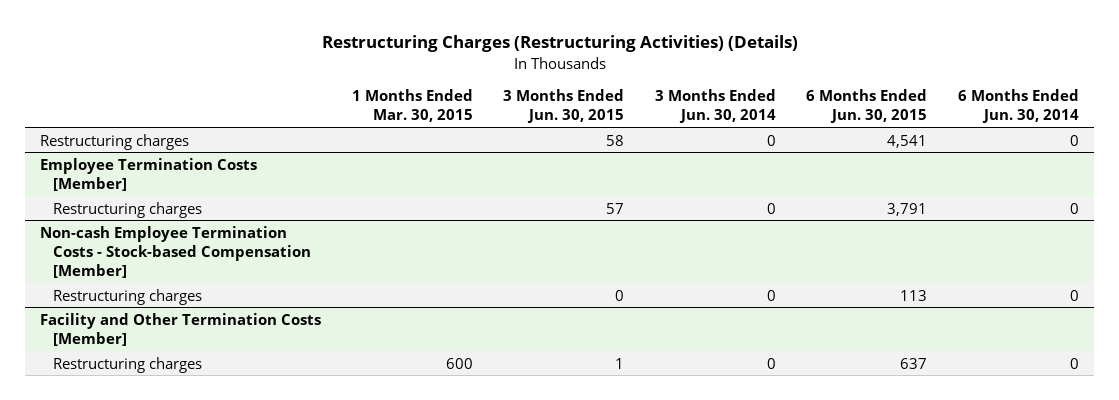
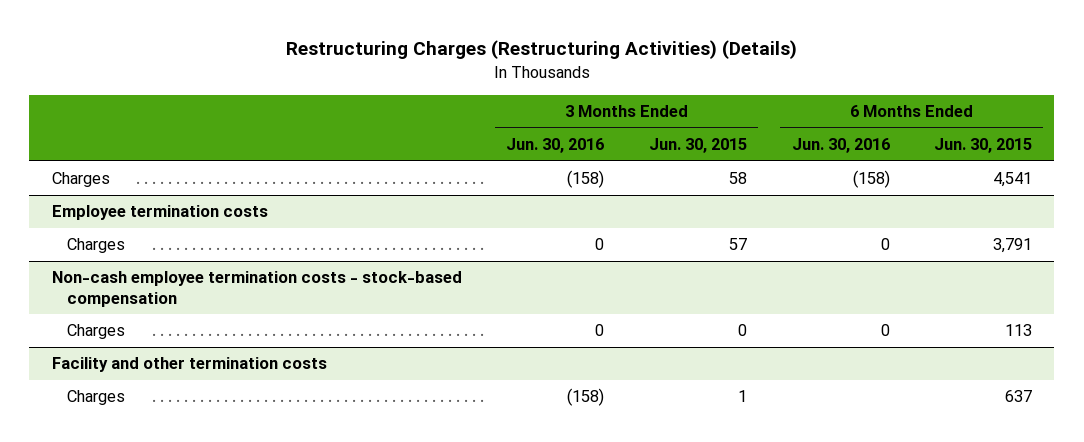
[351,88,473,123] 1 Months Ended Mar. 30, 2015 -> none
[654,88,776,124] 3 Months Ended Jun. 30, 2014 -> none
[957,88,1079,124] 6 Months Ended Jun. 30, 2014 -> none
none -> [506,138,605,154] Jun. 30, 2016
none -> [791,138,890,154] Jun. 30, 2016
[40,133,190,150] Restructuring charges -> [51,172,110,188] Charges
[40,157,258,191] Employee Termination Costs [Member] -> [51,205,268,221] Employee termination costs
[53,201,203,218] Restructuring charges -> [67,238,126,254] Charges
[40,225,312,278] Non-cash Employee Termination Costs - Stock-based Compensation [Member] -> [51,271,462,307] Non-cash employee termination costs - stock-based compensation
[53,288,203,305] Restructuring charges -> [67,324,126,340] Charges
[40,312,322,346] Facility and Other Termination Costs [Member] -> [51,357,327,373] Facility and other termination costs
[53,356,203,373] Restructuring charges -> [67,390,126,406] Charges

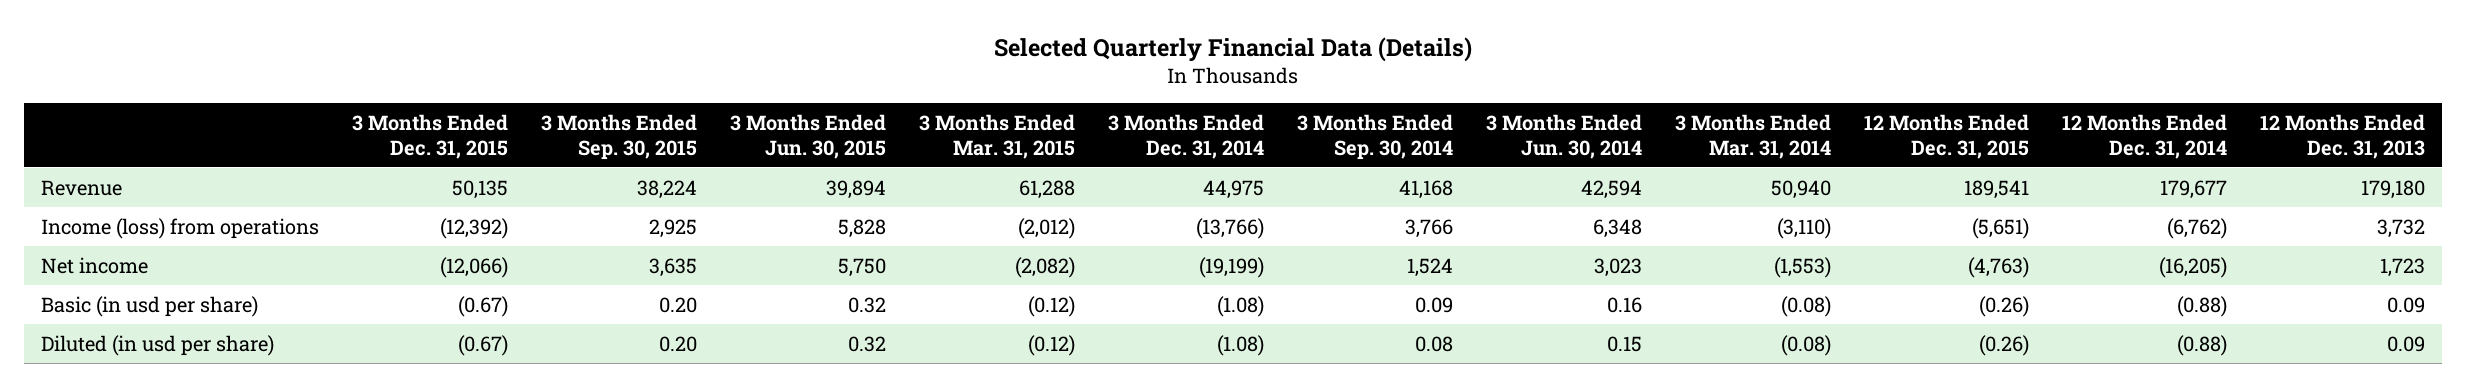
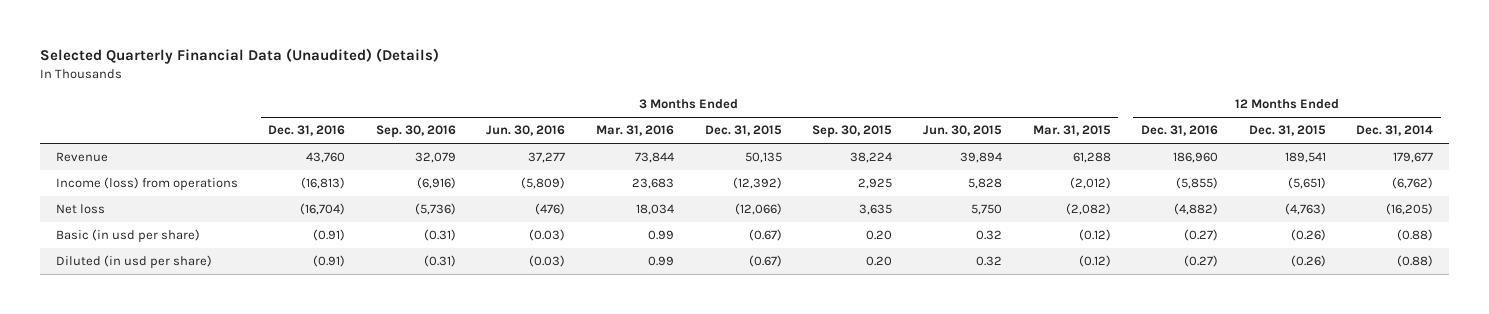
[994,36,1473,62] Selected Quarterly Financial Data (Details) -> [40,48,440,65] Selected Quarterly Financial Data (Unaudited) (Details)
[1108,114,1265,159] 3 Months Ended Dec. 31, 2014 -> none
[1297,114,1454,160] 3 Months Ended Sep. 30, 2014 -> none
[1486,114,1643,159] 3 Months Ended Jun. 30, 2014 -> none
[1675,114,1832,159] 3 Months Ended Mar. 31, 2014 -> none
[2260,114,2426,159] 12 Months Ended Dec. 31, 2013 -> none
none -> [268,125,346,137] Dec. 31, 2016
none -> [375,125,456,139] Sep. 30, 2016
none -> [486,125,566,137] Jun. 30, 2016
none -> [596,125,675,137] Mar. 31, 2016
none -> [1141,125,1219,137] Dec. 31, 2016
[40,256,148,274] Net income -> [55,204,105,215] Net loss

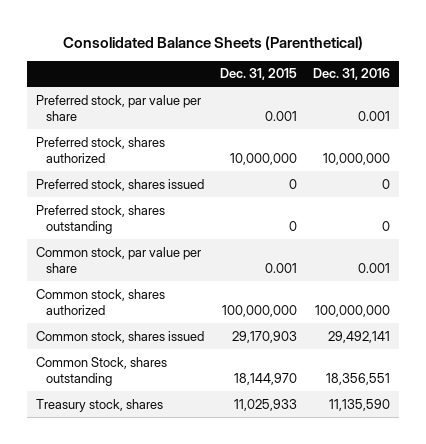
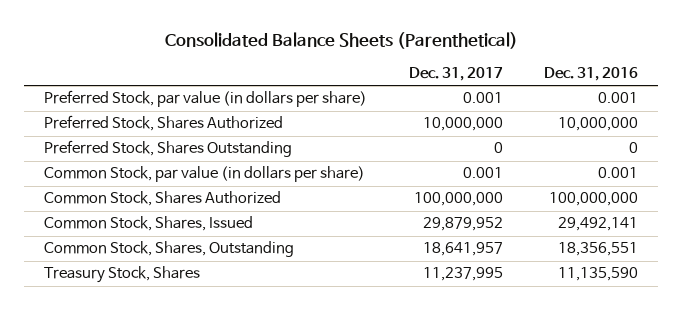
[220,68,298,81] Dec. 31, 2015 -> none
none -> [408,66,503,81] Dec. 31, 2017
[35,178,204,191] Preferred stock, shares issued -> none
[35,94,201,121] Preferred stock, par value per share -> [44,90,368,108] Preferred Stock, par value (in dollars per share)
[35,136,165,163] Preferred stock, shares authorized -> [44,115,284,132] Preferred Stock, Shares Authorized
[35,204,165,234] Preferred stock, shares outstanding -> [44,140,293,158] Preferred Stock, Shares Outstanding
[35,246,201,273] Common stock, par value per share -> [44,166,366,183] Common Stock, par value (in dollars per share)
[35,288,165,315] Common stock, shares authorized -> [44,191,282,207] Common Stock, Shares Authorized
[35,330,204,343] Common stock, shares issued -> [44,216,254,232] Common Stock, Shares, Issued
[35,356,167,386] Common Stock, shares outstanding -> [44,241,295,258] Common Stock, Shares, Outstanding
[35,398,163,412] Treasury stock, shares -> [44,266,201,284] Treasury Stock, Shares

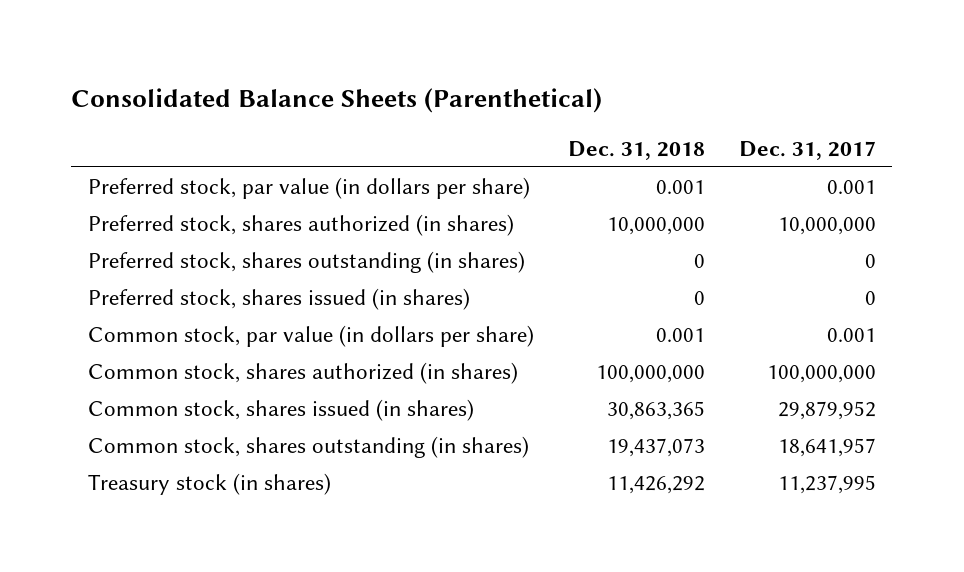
[543,66,638,81] Dec. 31, 2016 -> none
none -> [567,140,705,160] Dec. 31, 2018
[44,90,368,108] Preferred Stock, par value (in dollars per share) -> [88,176,531,199] Preferred stock, par value (in dollars per share)
[44,115,284,132] Preferred Stock, Shares Authorized -> [88,213,515,236] Preferred stock, shares authorized (in shares)
[44,140,293,158] Preferred Stock, Shares Outstanding -> [88,250,526,273] Preferred stock, shares outstanding (in shares)
none -> [88,287,471,310] Preferred stock, shares issued (in shares)
[44,166,366,183] Common Stock, par value (in dollars per share) -> [88,324,535,347] Common stock, par value (in dollars per share)
[44,191,282,207] Common Stock, Shares Authorized -> [88,361,519,384] Common stock, shares authorized (in shares)
[44,216,254,232] Common Stock, Shares, Issued -> [88,398,475,421] Common stock, shares issued (in shares)
[44,241,295,258] Common Stock, Shares, Outstanding -> [88,435,530,458] Common stock, shares outstanding (in shares)
[44,266,201,284] Treasury Stock, Shares -> [88,472,332,495] Treasury stock (in shares)

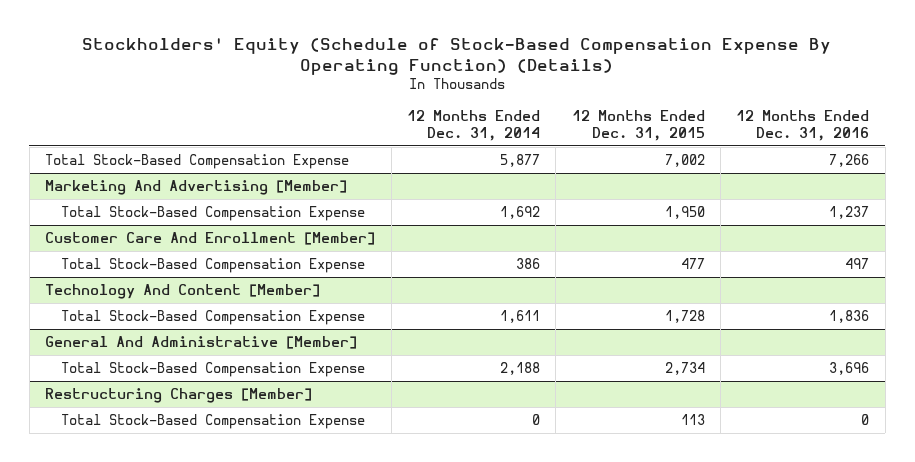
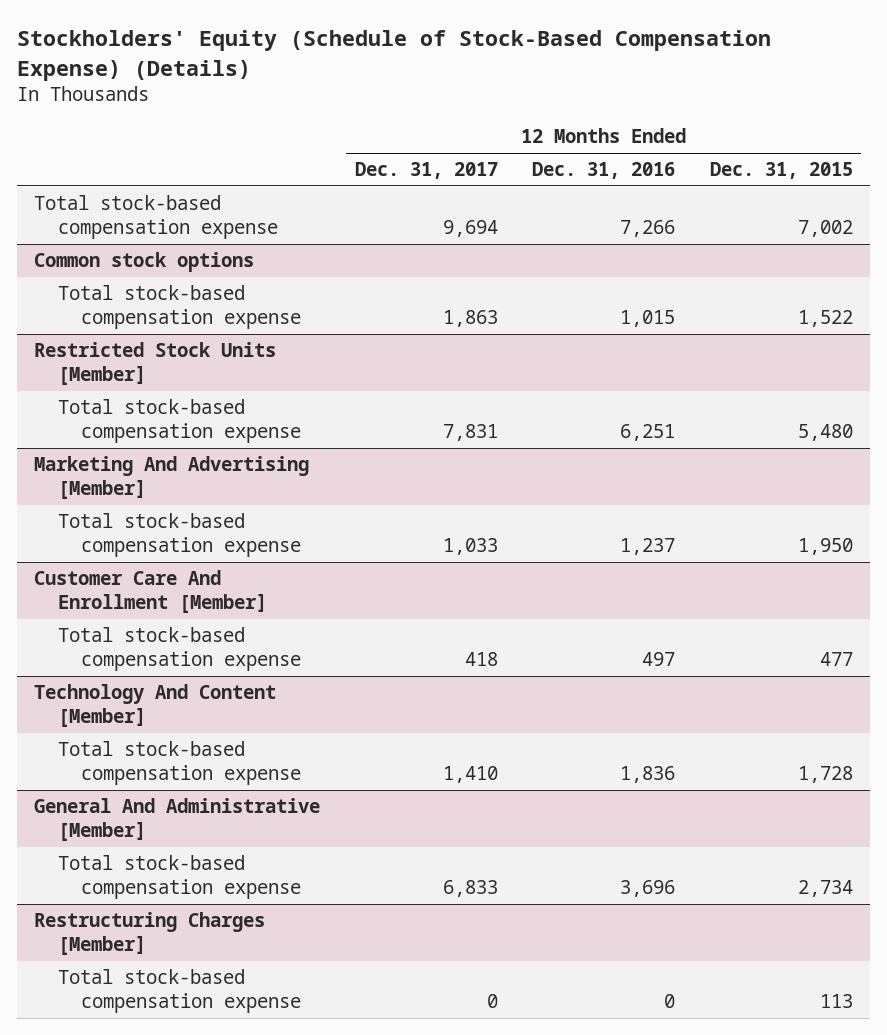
[82,38,832,76] Stockholders' Equity (Schedule of Stock-Based Compensation Expense By Operating Function) (Details) -> [17,30,772,81] Stockholders' Equity (Schedule of Stock-Based Compensation Expense) (Details)
[406,109,540,142] 12 Months Ended Dec. 31, 2014 -> none
none -> [354,162,498,180] Dec. 31, 2017
[45,154,350,170] Total Stock-Based Compensation Expense -> [34,195,278,240] Total stock-based compensation expense
none -> [34,252,255,273] Common stock options
none -> [57,285,301,330] Total stock-based compensation expense
none -> [34,342,277,386] Restricted Stock Units [Member]
none -> [57,399,301,444] Total stock-based compensation expense
[60,206,365,222] Total Stock-Based Compensation Expense -> [57,513,301,558] Total stock-based compensation expense
[60,258,365,274] Total Stock-Based Compensation Expense -> [57,627,301,672] Total stock-based compensation expense
[60,310,365,326] Total Stock-Based Compensation Expense -> [57,741,301,786] Total stock-based compensation expense
[60,362,365,378] Total Stock-Based Compensation Expense -> [57,855,301,900] Total stock-based compensation expense
[60,414,365,430] Total Stock-Based Compensation Expense -> [57,969,301,1014] Total stock-based compensation expense

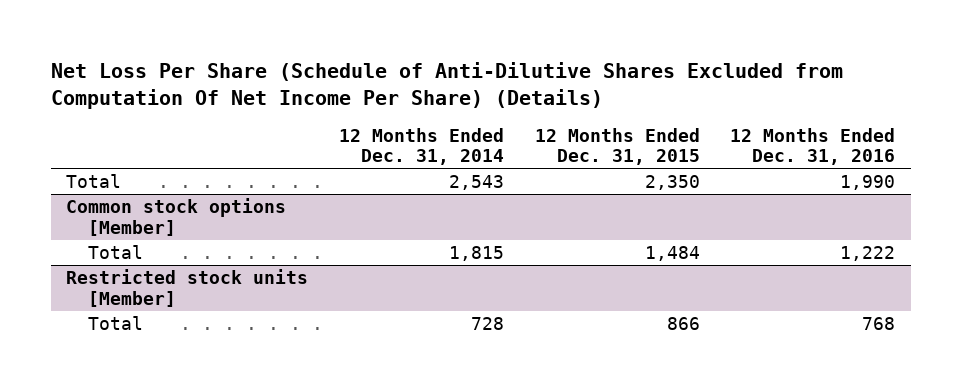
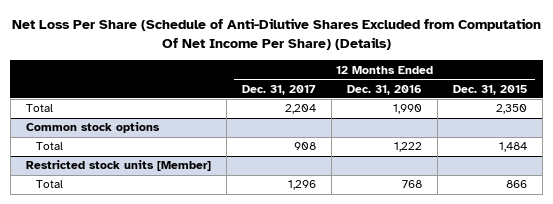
[338,127,504,166] 12 Months Ended Dec. 31, 2014 -> none
none -> [241,84,316,95] Dec. 31, 2017
[65,197,286,236] Common stock options [Member] -> [25,122,160,134] Common stock options

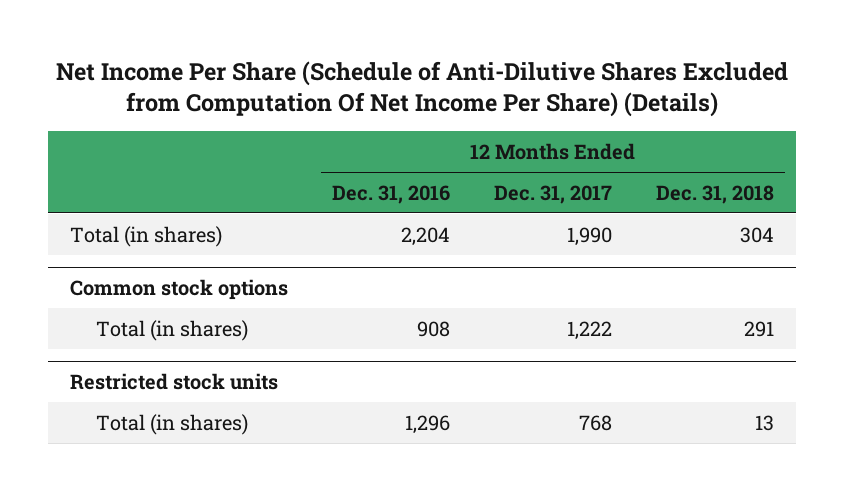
[11,18,541,51] Net Loss Per Share (Schedule of Anti-Dilutive Shares Excluded from Computation Of Net Income Per Share) (Details) -> [56,60,789,118] Net Income Per Share (Schedule of Anti-Dilutive Shares Excluded from Computation Of Net Income Per Share) (Details)
[453,84,528,95] Dec. 31, 2015 -> none
none -> [655,184,774,204] Dec. 31, 2018
[25,104,53,113] Total -> [70,225,223,247] Total (in shares)
[284,104,316,115] 2,204 -> [566,226,612,246] 1,990
[393,104,423,115] 1,990 -> [401,226,451,246] 2,204
[35,142,63,151] Total -> [96,319,249,341] Total (in shares)
[293,142,316,151] 908 -> [566,320,612,340] 1,222
[394,142,423,153] 1,222 -> [417,320,451,337] 908
[25,160,211,172] Restricted stock units [Member] -> [70,373,279,391] Restricted stock units
[35,180,63,189] Total -> [96,413,249,435] Total (in shares)
[287,180,316,191] 1,296 -> [578,414,612,431] 768
[402,180,423,189] 768 -> [405,414,451,434] 1,296

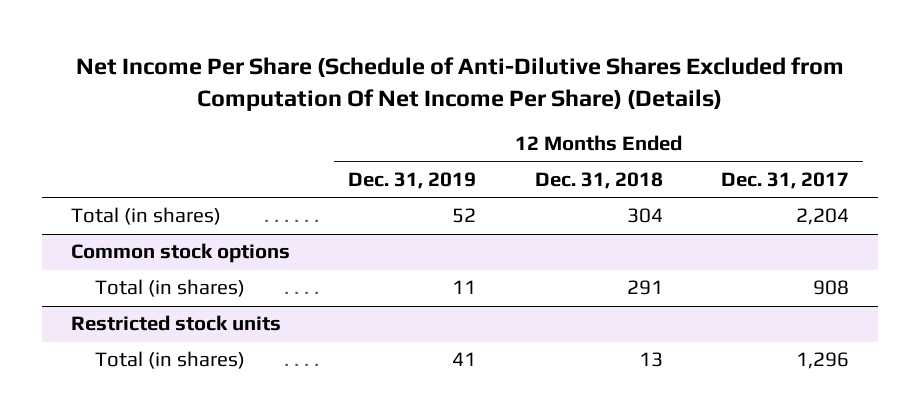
[332,184,451,204] Dec. 31, 2016 -> none
none -> [348,171,477,189] Dec. 31, 2019
[566,226,612,246] 1,990 -> [795,208,849,226] 2,204
[566,320,612,340] 1,222 -> [812,280,849,296] 908
[578,414,612,431] 768 -> [795,352,849,370] 1,296

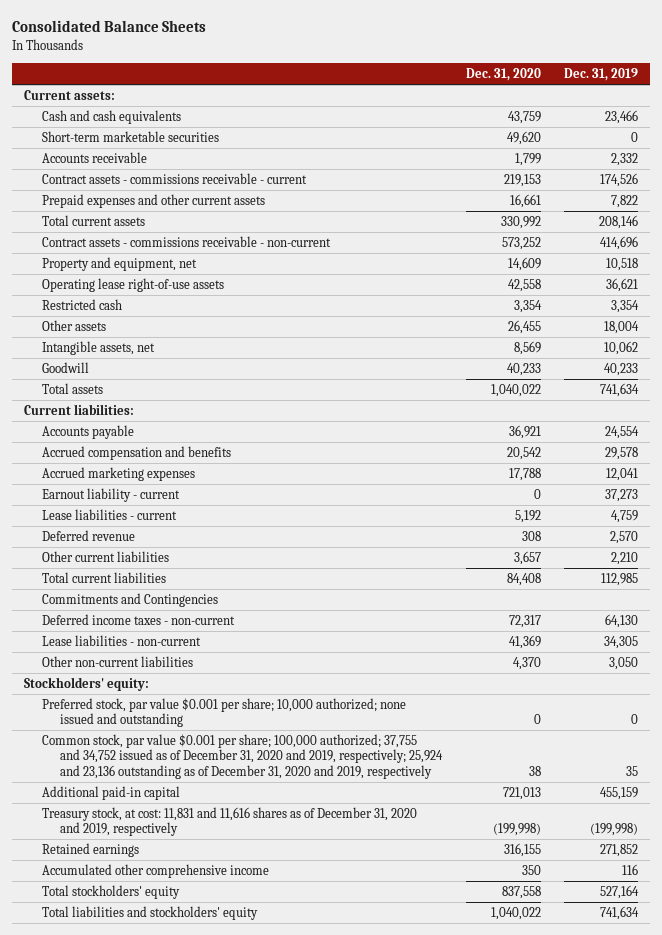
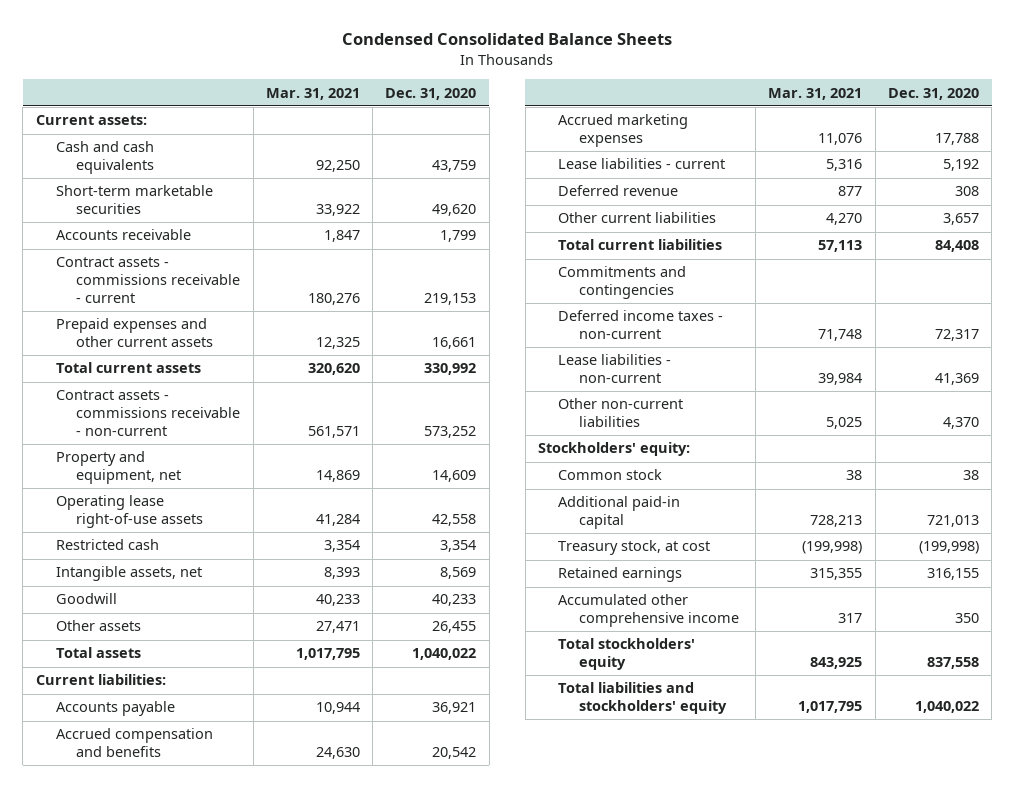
[12,20,207,33] Consolidated Balance Sheets -> [342,33,673,46] Condensed Consolidated Balance Sheets
[564,68,639,82] Dec. 31, 2019 -> none
none -> [265,87,360,100] Mar. 31, 2021
[42,320,107,332] Other assets -> [55,620,141,632] Other assets
[42,488,181,503] Earnout liability - current -> none
[42,593,219,608] Commitments and Contingencies -> [558,266,687,299] Commitments and contingencies
[42,698,407,728] Preferred stock, par value $0.001 per share; 10,000 authorized; none issued and outstanding -> none
[42,734,444,779] Common stock, par value $0.001 per share; 100,000 authorized; 37,755 and 34,752 issued as of December 31, 2020 and 2019, respectively; 25,924 and 23,136 outstanding as of December 31, 2020 and 2019, respectively -> [558,469,663,481] Common stock
[42,807,418,837] Treasury stock, at cost: 11,831 and 11,616 shares as of December 31, 2020 and 2019, respectively -> [558,540,711,556] Treasury stock, at cost

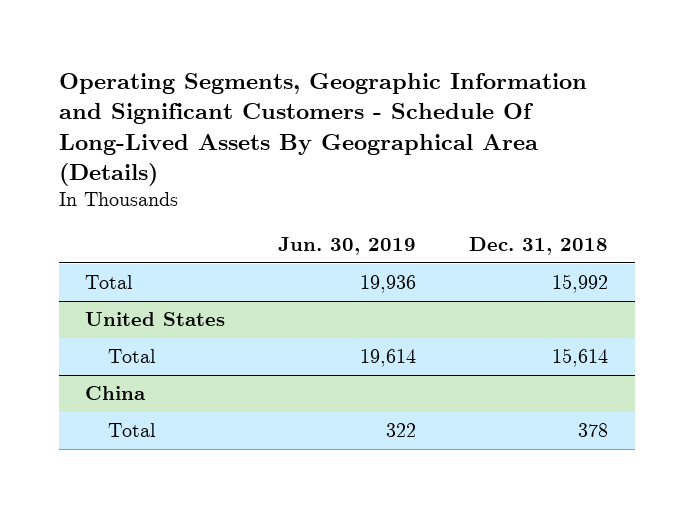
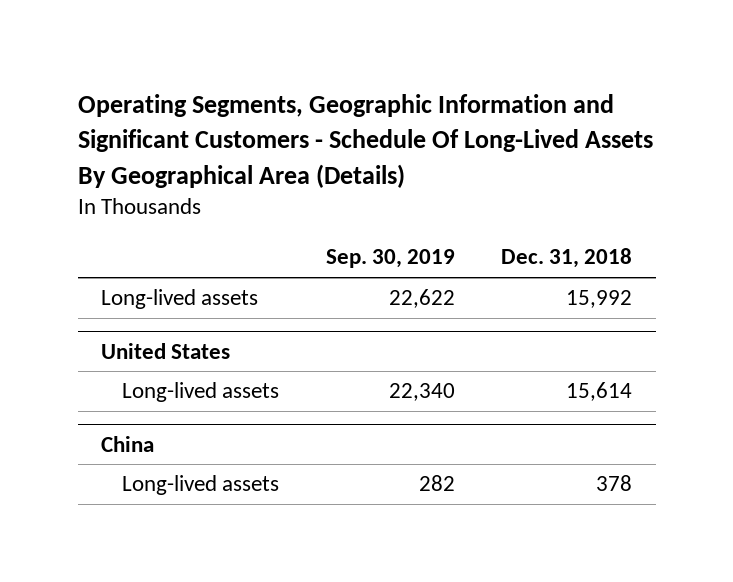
[278,236,417,255] Jun. 30, 2019 -> none
none -> [325,249,455,269] Sep. 30, 2019
[85,275,134,290] Total -> [101,289,259,310] Long-lived assets
[108,349,157,364] Total -> [122,382,280,403] Long-lived assets
[108,423,157,438] Total -> [122,475,280,496] Long-lived assets

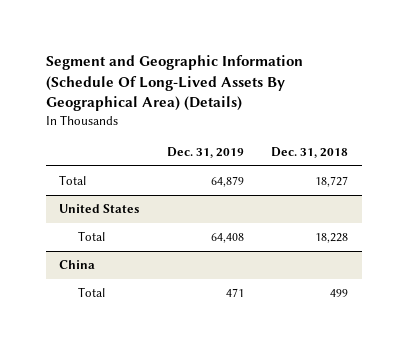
[77,94,653,188] Operating Segments, Geographic Information and Significant Customers - Schedule Of Long-Lived Assets By Geographical Area (Details) -> [45,55,303,112] Segment and Geographic Information (Schedule Of Long-Lived Assets By Geographical Area) (Details)
[325,249,455,269] Sep. 30, 2019 -> none
none -> [166,147,244,159] Dec. 31, 2019
[101,289,259,310] Long-lived assets -> none
none -> [59,175,87,186] Total
[122,382,280,403] Long-lived assets -> none
none -> [77,231,105,242] Total
[122,475,280,496] Long-lived assets -> none
none -> [77,287,105,298] Total

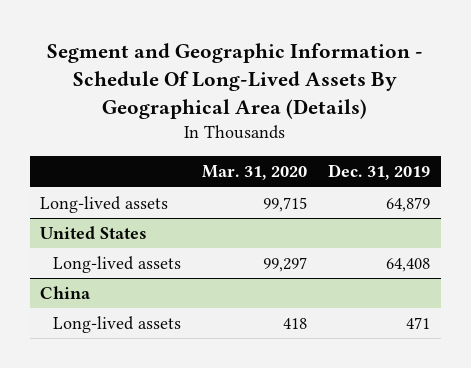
[45,55,303,112] Segment and Geographic Information (Schedule Of Long-Lived Assets By Geographical Area) (Details) -> [47,42,424,119] Segment and Geographic Information - Schedule Of Long-Lived Assets By Geographical Area (Details)
[270,147,348,159] Dec. 31, 2018 -> none
none -> [202,165,308,181] Mar. 31, 2020
[59,175,87,186] Total -> [40,195,169,213] Long-lived assets
[77,231,105,242] Total -> [53,255,182,273] Long-lived assets
[77,287,105,298] Total -> [53,315,182,333] Long-lived assets

